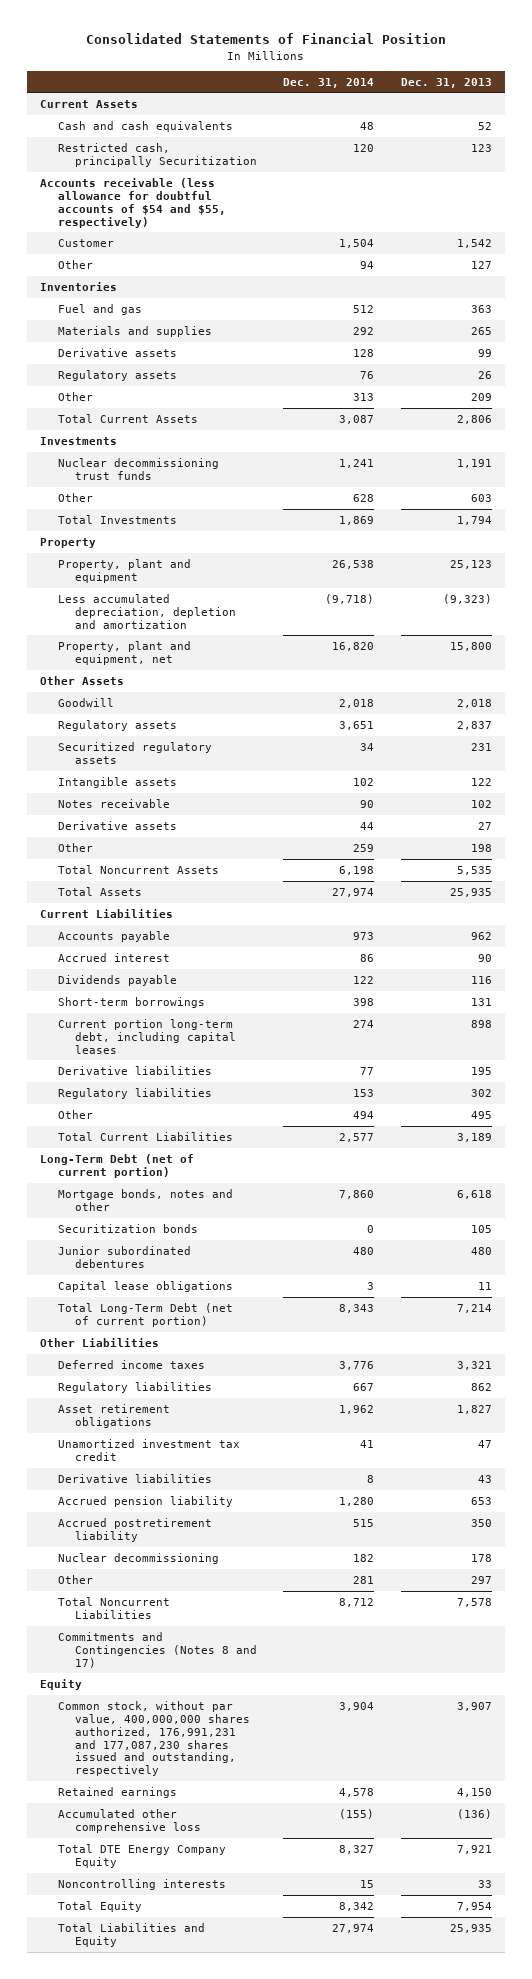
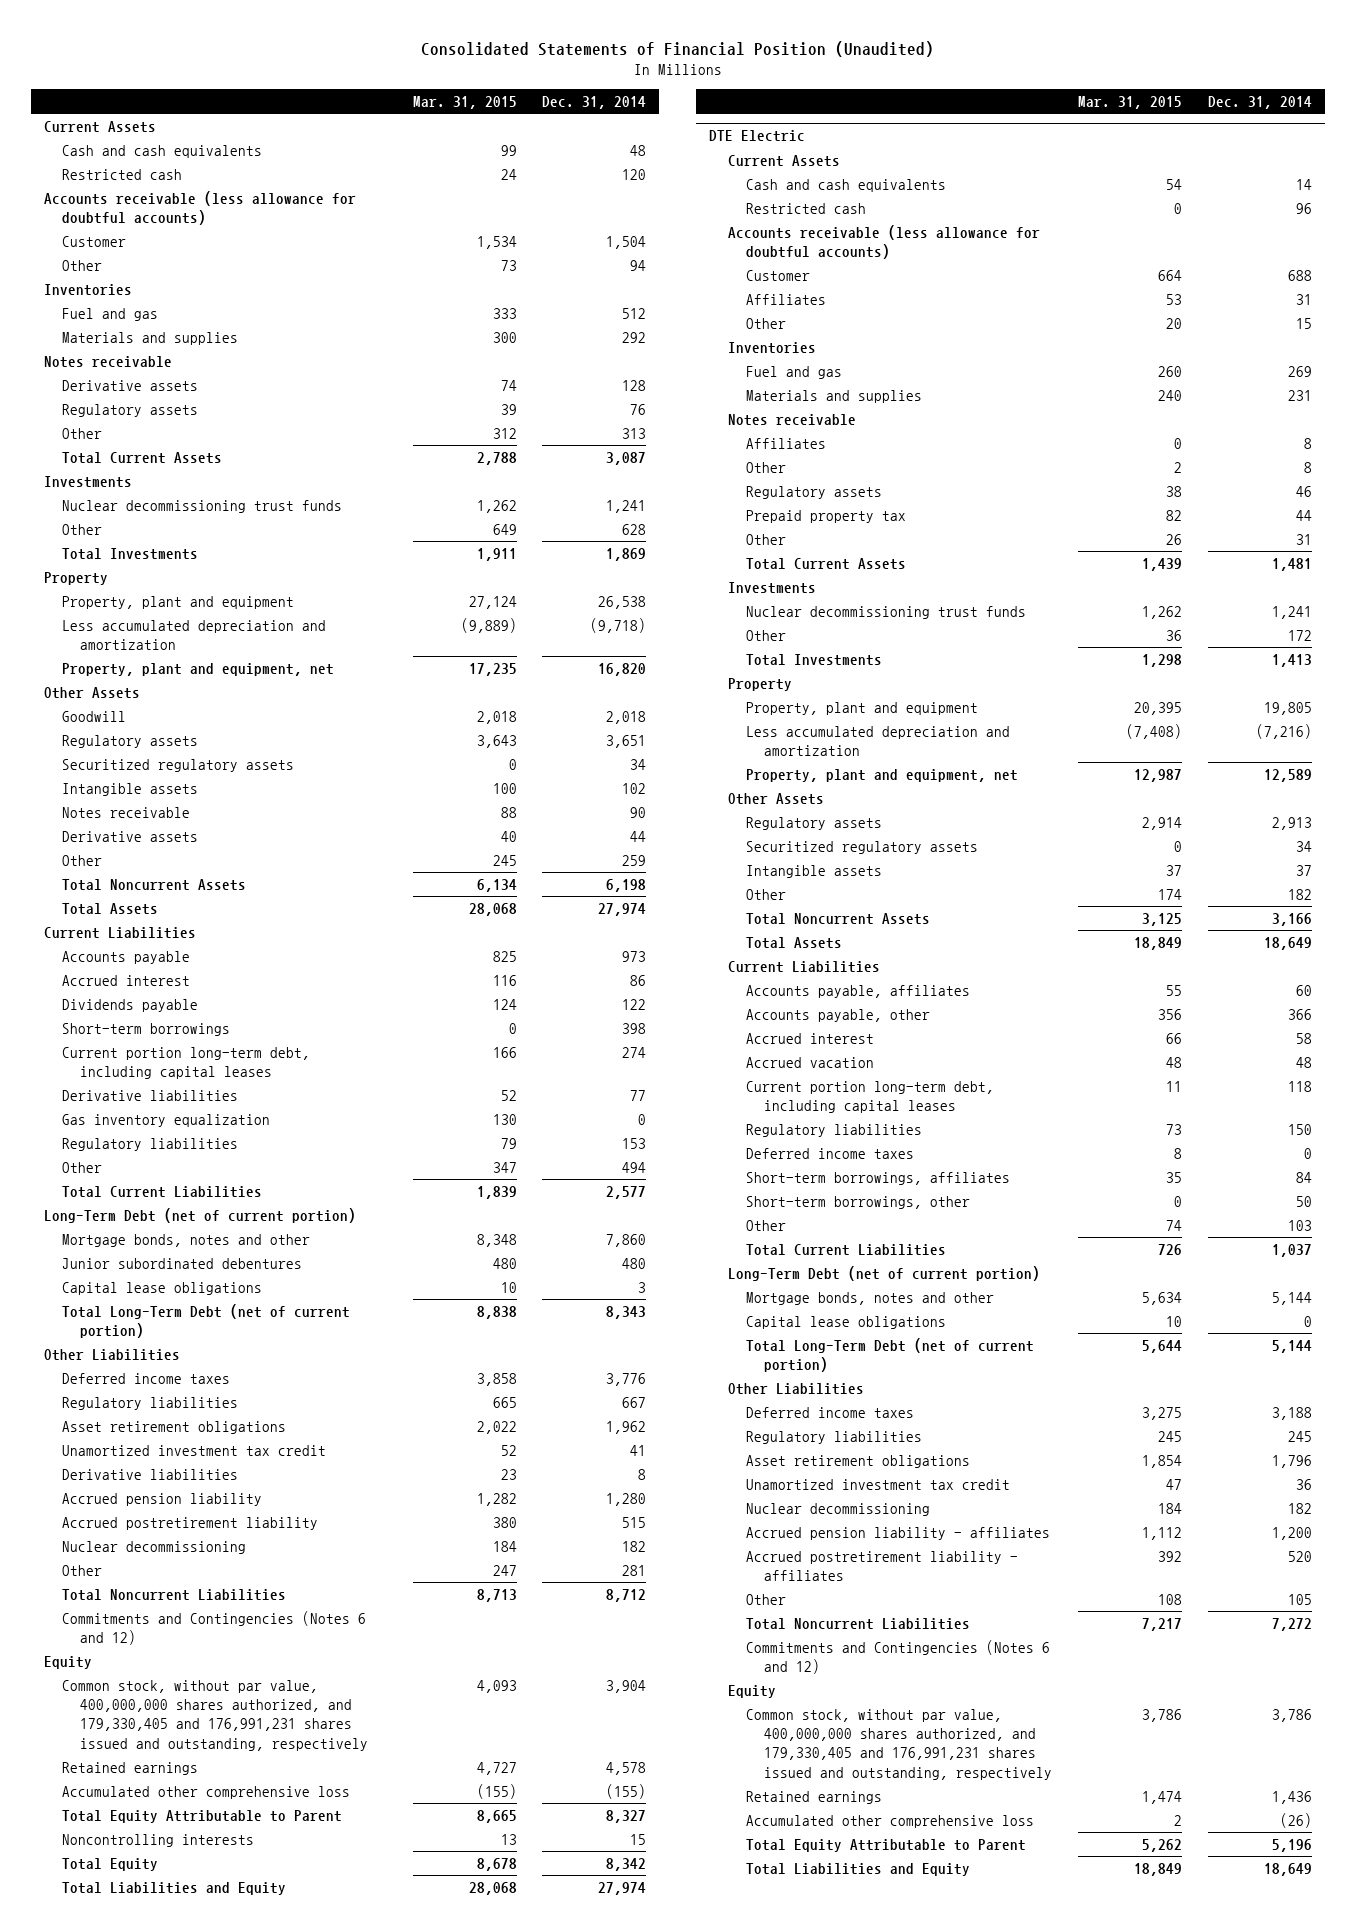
[86,33,447,45] Consolidated Statements of Financial Position -> [420,40,934,57] Consolidated Statements of Financial Position (Unaudited)
[400,77,492,88] Dec. 31, 2013 -> none
none -> [412,95,517,109] Mar. 31, 2015
[57,142,258,167] Restricted cash, principally Securitization -> [62,168,183,180] Restricted cash
[40,177,226,228] Accounts receivable (less allowance for doubtful accounts of $54 and $55, respectively) -> [43,190,356,226] Accounts receivable (less allowance for doubtful accounts)
none -> [43,355,172,368] Notes receivable
[57,593,237,629] Less accumulated depreciation, depletion and amortization -> [62,619,327,651] Less accumulated depreciation and amortization
none -> [62,1113,271,1127] Gas inventory equalization
[57,1223,198,1233] Securitization bonds -> none
[57,1631,258,1668] Commitments and Contingencies (Notes 8 and 17) -> [62,1610,367,1646] Commitments and Contingencies (Notes 6 and 12)
[57,1700,251,1777] Common stock, without par value, 400,000,000 shares authorized, 176,991,231 and 177,087,230 shares issued and outstanding, respectively -> [62,1679,369,1751] Common stock, without par value, 400,000,000 shares authorized, and 179,330,405 and 176,991,231 shares issued and outstanding, respectively
[57,1843,226,1868] Total DTE Energy Company Equity -> [62,1809,343,1823] Total Equity Attributable to Parent
none -> [709,130,806,143] DTE Electric
none -> [727,154,840,167] Current Assets
none -> [745,178,946,192] Cash and cash equivalents
none -> [745,202,866,214] Restricted cash
none -> [727,224,1040,260] Accounts receivable (less allowance for doubtful accounts)
none -> [745,269,810,281] Customer
none -> [745,293,826,305] Affiliates
none -> [745,317,786,329] Other
none -> [727,341,816,354] Inventories
none -> [745,365,842,379] Fuel and gas
none -> [745,389,922,403] Materials and supplies
none -> [727,413,856,426] Notes receivable
none -> [745,437,826,449] Affiliates
none -> [745,461,786,473] Other
none -> [745,485,882,499] Regulatory assets
none -> [745,509,906,523] Prepaid property tax
none -> [745,533,786,545] Other
none -> [745,557,906,570] Total Current Assets
none -> [727,581,816,594] Investments
none -> [745,605,1026,619] Nuclear decommissioning trust funds
none -> [745,629,786,641] Other
none -> [745,653,882,666] Total Investments
none -> [727,677,792,691] Property
none -> [745,701,978,715] Property, plant and equipment
none -> [745,725,1010,757] Less accumulated depreciation and amortization
none -> [745,768,1018,782] Property, plant and equipment, net
none -> [727,792,824,805] Other Assets
none -> [745,816,882,830] Regulatory assets
none -> [745,840,978,854] Securitized regulatory assets
none -> [745,864,882,878] Intangible assets
none -> [745,888,786,900] Other
none -> [745,912,930,925] Total Noncurrent Assets
none -> [745,936,842,949] Total Assets
none -> [727,960,880,973] Current Liabilities
none -> [745,984,970,998] Accounts payable, affiliates
none -> [745,1008,930,1022] Accounts payable, other
none -> [745,1032,874,1044] Accrued interest
none -> [745,1056,874,1068] Accrued vacation
none -> [745,1080,994,1114] Current portion long-term debt, including capital leases
none -> [745,1123,922,1137] Regulatory liabilities
none -> [745,1147,914,1159] Deferred income taxes
none -> [745,1171,1010,1185] Short-term borrowings, affiliates
none -> [745,1195,970,1209] Short-term borrowings, other
none -> [745,1219,786,1231] Other
none -> [745,1243,946,1256] Total Current Liabilities
none -> [727,1265,1040,1281] Long-Term Debt (net of current portion)
none -> [745,1291,994,1305] Mortgage bonds, notes and other
none -> [745,1315,946,1329] Capital lease obligations
none -> [745,1337,1034,1373] Total Long-Term Debt (net of current portion)
none -> [727,1382,864,1395] Other Liabilities
none -> [745,1406,914,1418] Deferred income taxes
none -> [745,1430,922,1444] Regulatory liabilities
none -> [745,1454,970,1468] Asset retirement obligations
none -> [745,1478,1010,1490] Unamortized investment tax credit
none -> [745,1502,930,1516] Nuclear decommissioning
none -> [745,1526,1050,1540] Accrued pension liability - affiliates
none -> [745,1550,1018,1582] Accrued postretirement liability - affiliates
none -> [745,1593,786,1605] Other
none -> [745,1617,970,1630] Total Noncurrent Liabilities
none -> [745,1639,1050,1675] Commitments and Contingencies (Notes 6 and 12)
none -> [727,1684,776,1698] Equity
none -> [745,1708,1053,1780] Common stock, without par value, 400,000,000 shares authorized, and 179,330,405 and 176,991,231 shares issued and outstanding, respectively
none -> [745,1790,882,1804] Retained earnings
none -> [745,1814,1034,1828] Accumulated other comprehensive loss
none -> [745,1838,1026,1852] Total Equity Attributable to Parent
none -> [745,1862,970,1876] Total Liabilities and Equity

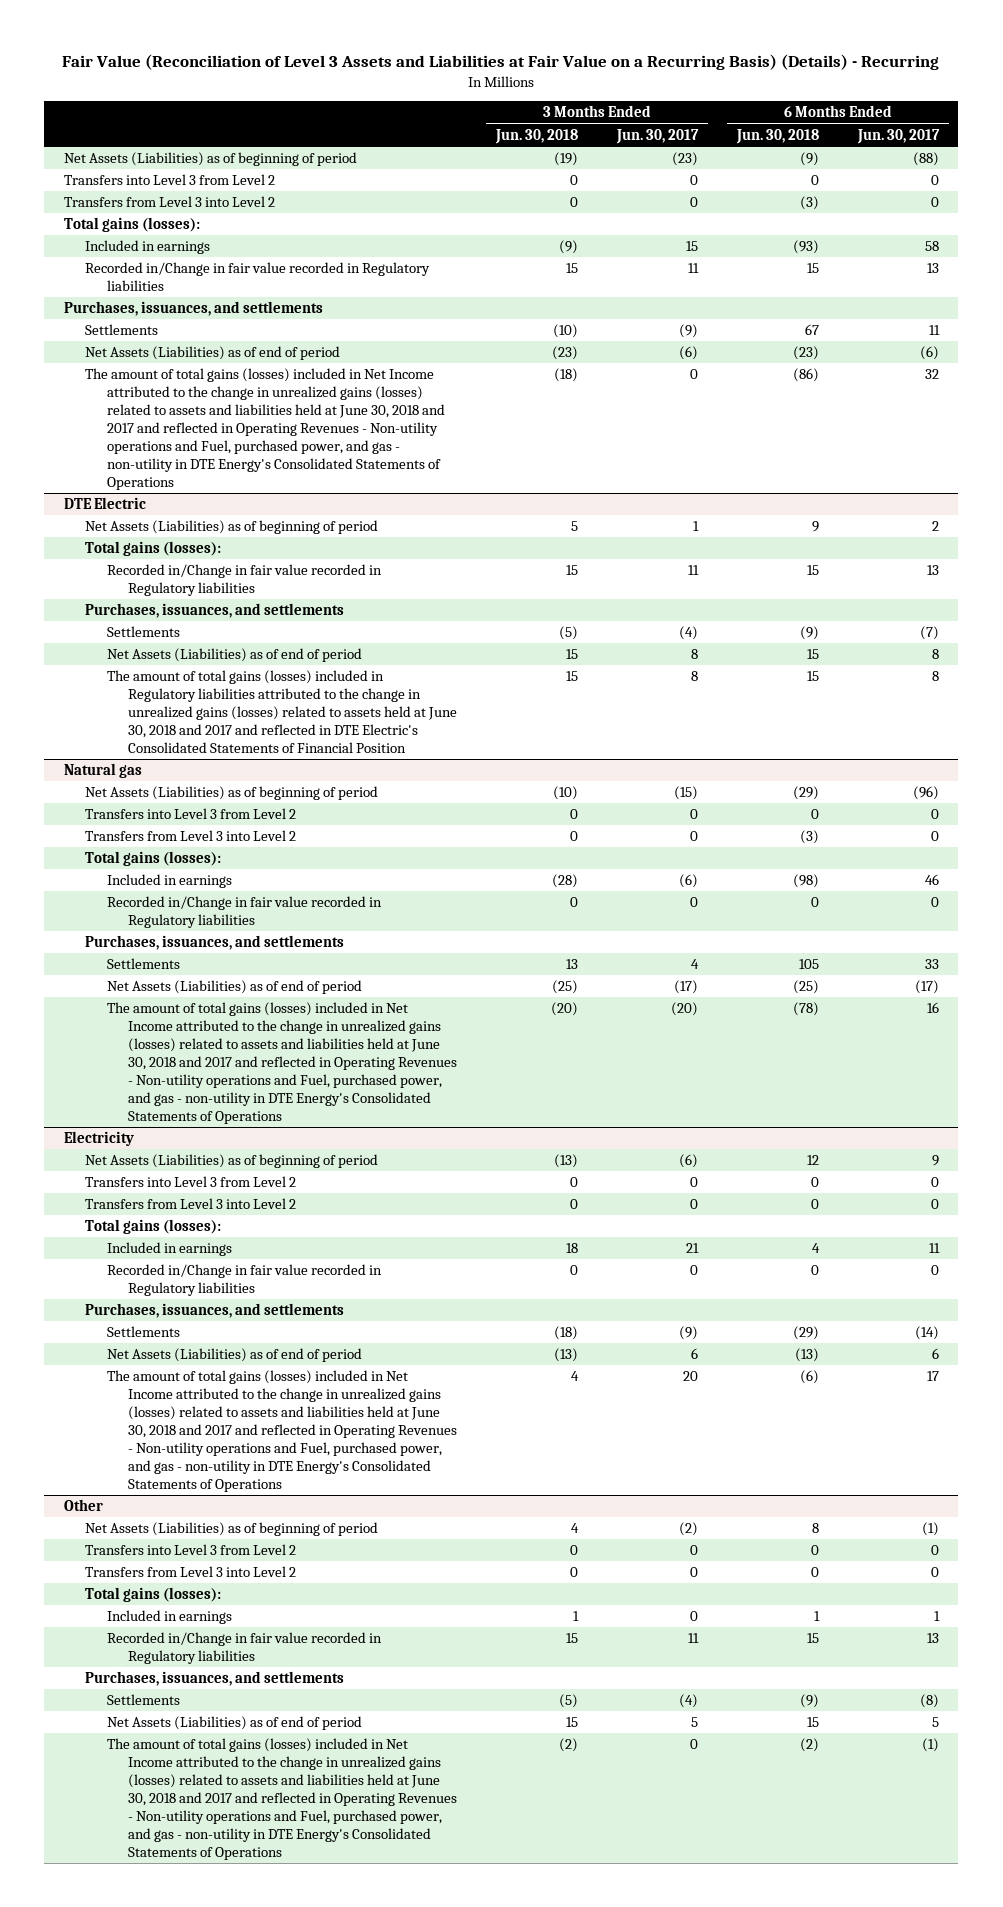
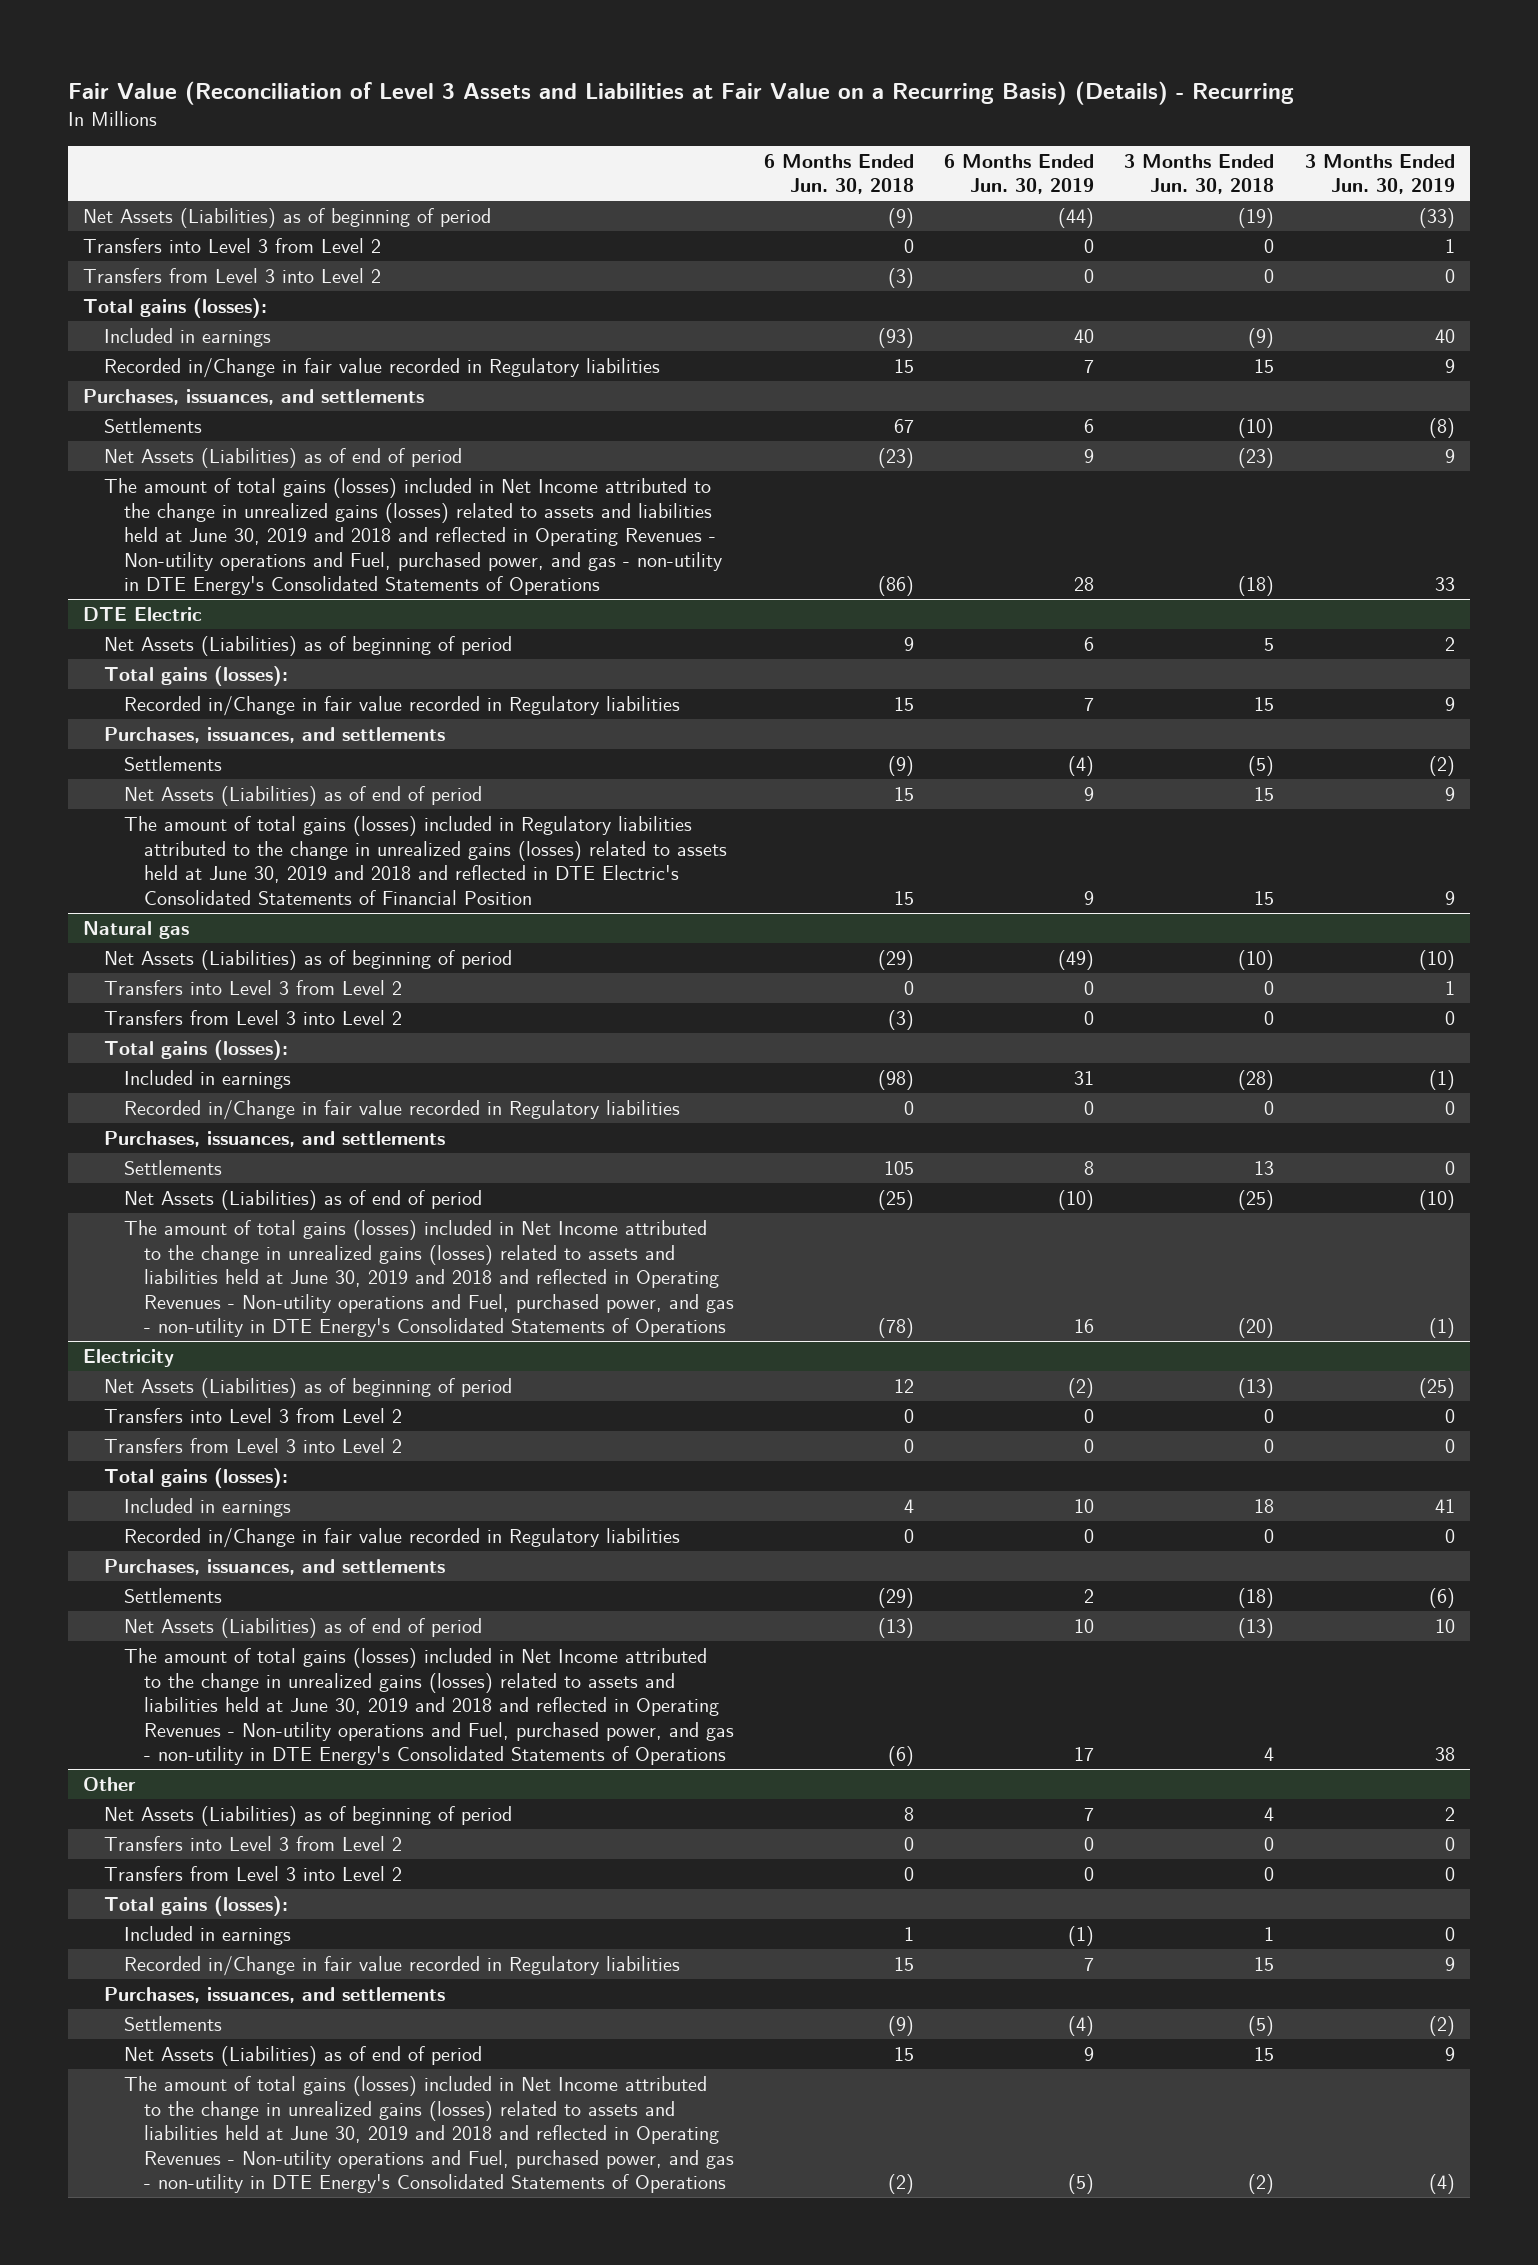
[616,128,700,144] Jun. 30, 2017 -> none
[856,128,940,144] Jun. 30, 2017 -> none
none -> [944,153,1095,195] 6 Months Ended Jun. 30, 2019
none -> [1304,153,1455,195] 3 Months Ended Jun. 30, 2019
[85,368,445,490] The amount of total gains (losses) included in Net Income attributed to the change in unrealized gains (losses) related to assets and liabilities held at June 30, 2018 and 2017 and reflected in Operating Revenues - Non-utility operations and Fuel, purchased power, and gas - non-utility in DTE Energy's Consolidated Statements of Operations -> [103,477,722,596] The amount of total gains (losses) included in Net Income attributed to the change in unrealized gains (losses) related to assets and liabilities held at June 30, 2019 and 2018 and reflected in Operating Revenues - Non-utility operations and Fuel, purchased power, and gas - non-utility in DTE Energy's Consolidated Statements of Operations
[106,670,458,753] The amount of total gains (losses) included in Regulatory liabilities attributed to the change in unrealized gains (losses) related to assets held at June 30, 2018 and 2017 and reflected in DTE Electric's Consolidated Statements of Financial Position -> [123,815,728,905] The amount of total gains (losses) included in Regulatory liabilities attributed to the change in unrealized gains (losses) related to assets held at June 30, 2019 and 2018 and reflected in DTE Electric's Consolidated Statements of Financial Position
[106,1002,458,1124] The amount of total gains (losses) included in Net Income attributed to the change in unrealized gains (losses) related to assets and liabilities held at June 30, 2018 and 2017 and reflected in Operating Revenues - Non-utility operations and Fuel, purchased power, and gas - non-utility in DTE Energy's Consolidated Statements of Operations -> [123,1219,735,1338] The amount of total gains (losses) included in Net Income attributed to the change in unrealized gains (losses) related to assets and liabilities held at June 30, 2019 and 2018 and reflected in Operating Revenues - Non-utility operations and Fuel, purchased power, and gas - non-utility in DTE Energy's Consolidated Statements of Operations
[106,1370,458,1492] The amount of total gains (losses) included in Net Income attributed to the change in unrealized gains (losses) related to assets and liabilities held at June 30, 2018 and 2017 and reflected in Operating Revenues - Non-utility operations and Fuel, purchased power, and gas - non-utility in DTE Energy's Consolidated Statements of Operations -> [123,1647,735,1766] The amount of total gains (losses) included in Net Income attributed to the change in unrealized gains (losses) related to assets and liabilities held at June 30, 2019 and 2018 and reflected in Operating Revenues - Non-utility operations and Fuel, purchased power, and gas - non-utility in DTE Energy's Consolidated Statements of Operations
[106,1738,458,1860] The amount of total gains (losses) included in Net Income attributed to the change in unrealized gains (losses) related to assets and liabilities held at June 30, 2018 and 2017 and reflected in Operating Revenues - Non-utility operations and Fuel, purchased power, and gas - non-utility in DTE Energy's Consolidated Statements of Operations -> [123,2075,735,2194] The amount of total gains (losses) included in Net Income attributed to the change in unrealized gains (losses) related to assets and liabilities held at June 30, 2019 and 2018 and reflected in Operating Revenues - Non-utility operations and Fuel, purchased power, and gas - non-utility in DTE Energy's Consolidated Statements of Operations

